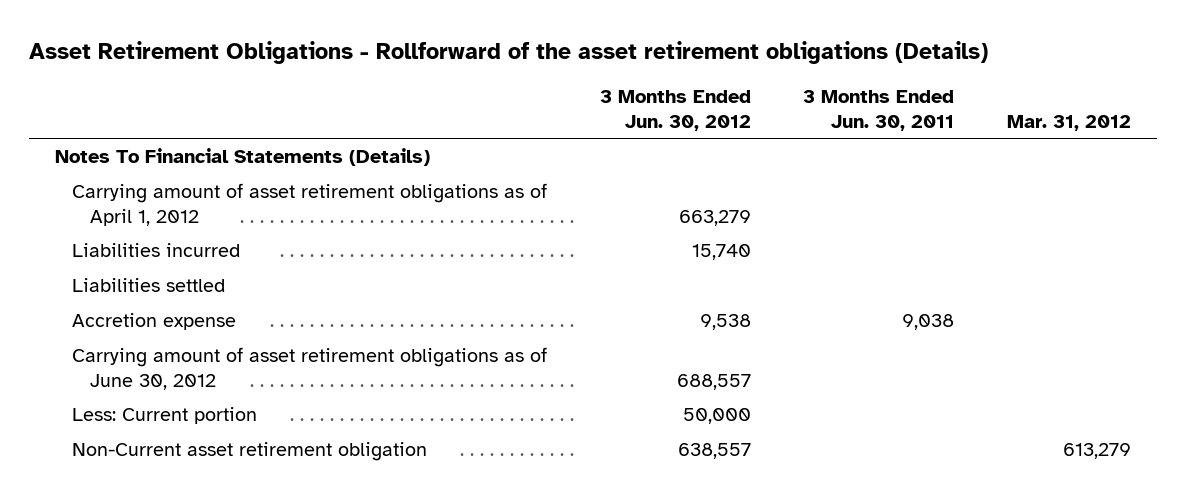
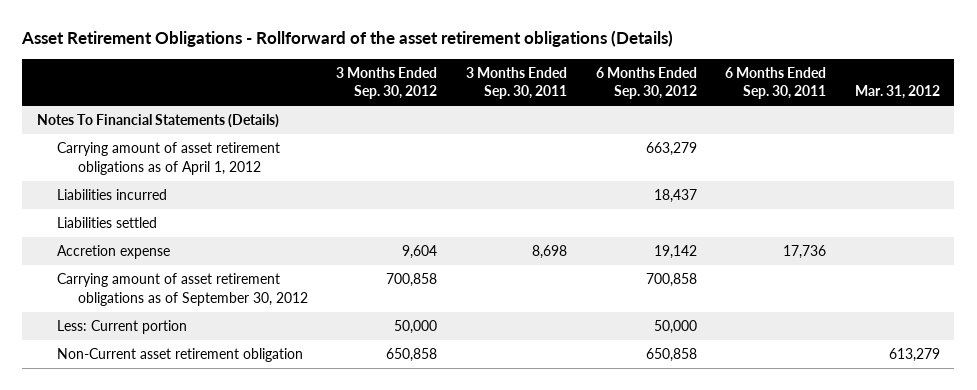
[599,90,751,131] 3 Months Ended Jun. 30, 2012 -> none
[803,90,955,131] 3 Months Ended Jun. 30, 2011 -> none
none -> [336,66,438,100] 3 Months Ended Sep. 30, 2012
none -> [466,66,568,100] 3 Months Ended Sep. 30, 2011
none -> [595,66,697,100] 6 Months Ended Sep. 30, 2012
none -> [725,66,827,100] 6 Months Ended Sep. 30, 2011
[72,347,548,390] Carrying amount of asset retirement obligations as of June 30, 2012 -> [57,273,308,306] Carrying amount of asset retirement obligations as of September 30, 2012

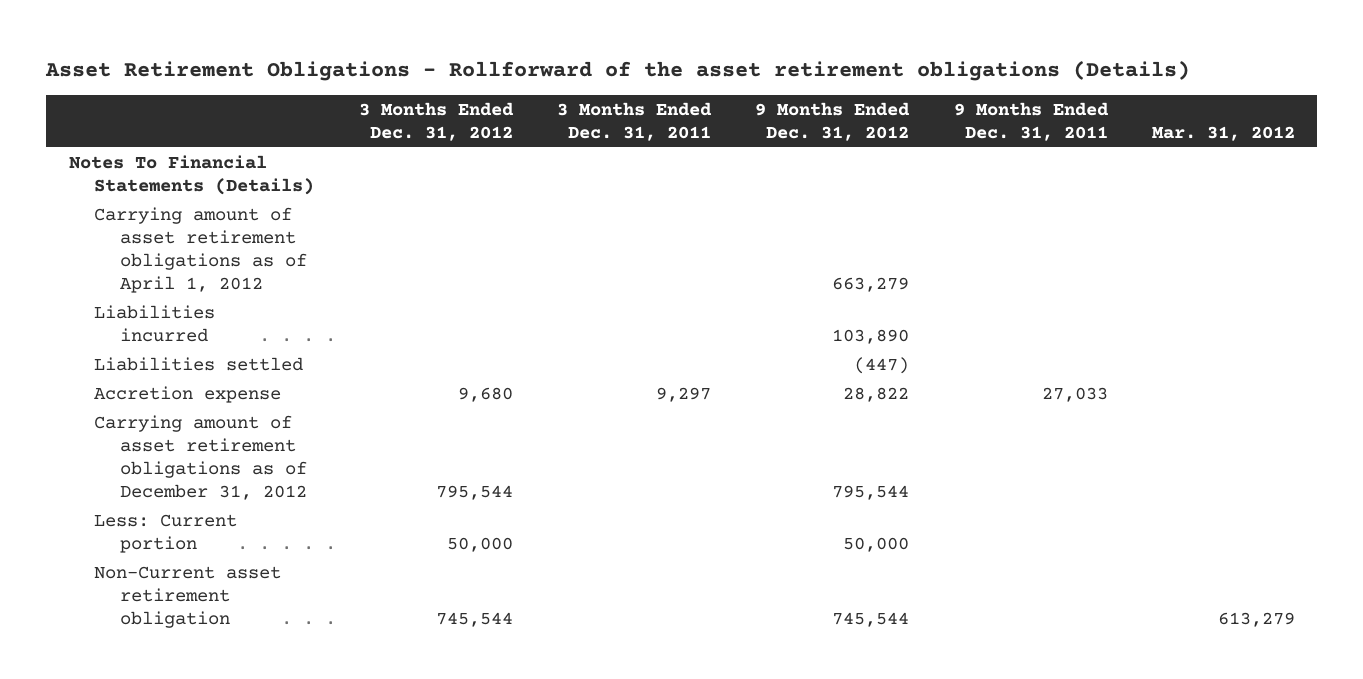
[336,66,438,100] 3 Months Ended Sep. 30, 2012 -> none
[466,66,568,100] 3 Months Ended Sep. 30, 2011 -> none
[595,66,697,100] 6 Months Ended Sep. 30, 2012 -> none
[725,66,827,100] 6 Months Ended Sep. 30, 2011 -> none
none -> [358,101,514,141] 3 Months Ended Dec. 31, 2012
none -> [556,101,712,141] 3 Months Ended Dec. 31, 2011
none -> [755,101,911,141] 9 Months Ended Dec. 31, 2012
none -> [953,101,1109,141] 9 Months Ended Dec. 31, 2011
[57,273,308,306] Carrying amount of asset retirement obligations as of September 30, 2012 -> [94,414,307,501] Carrying amount of asset retirement obligations as of December 31, 2012

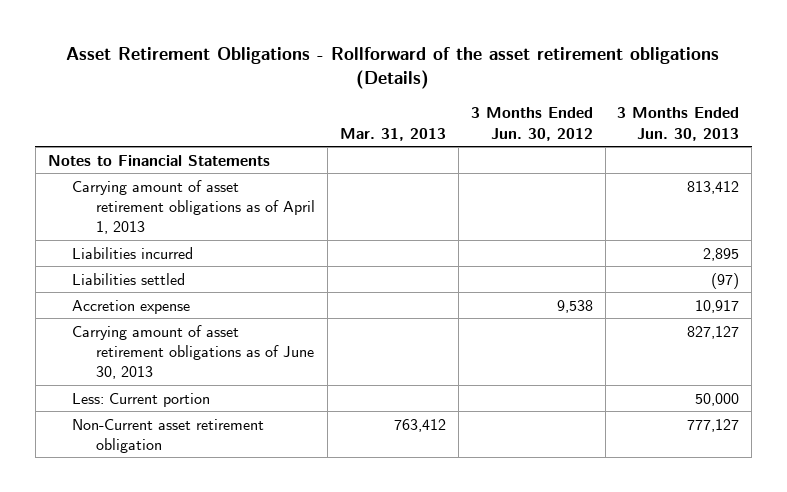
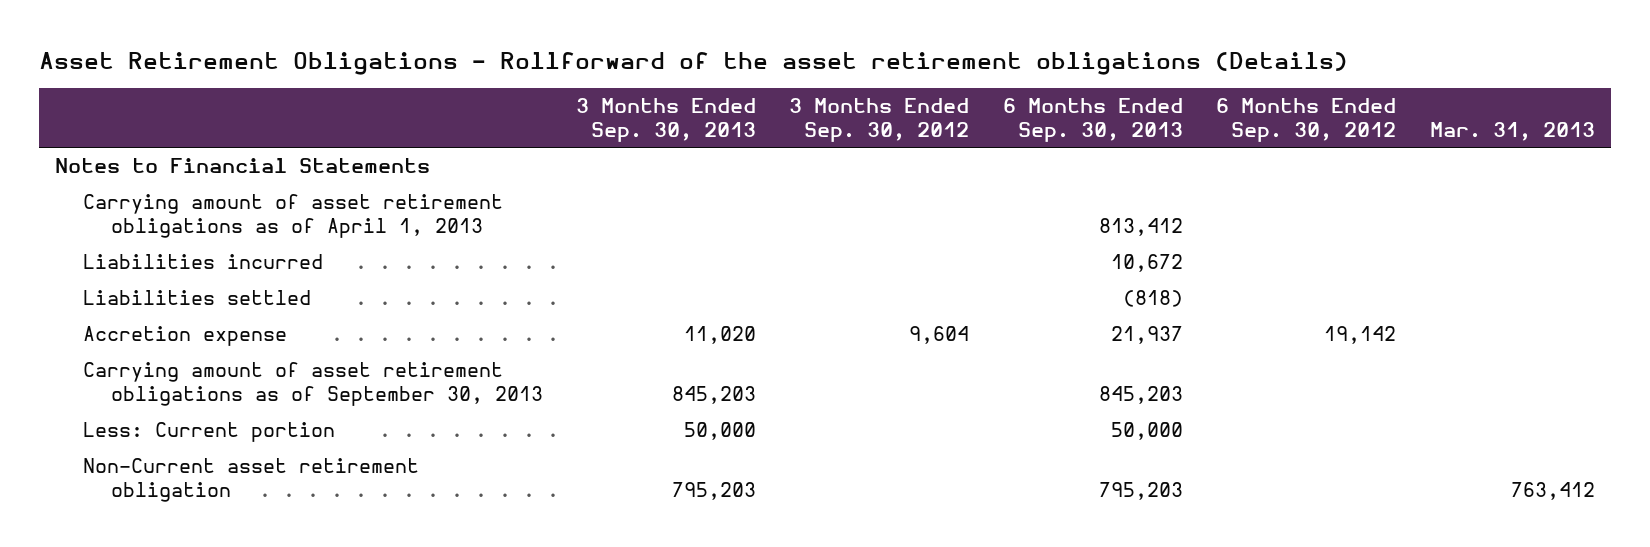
[470,107,593,141] 3 Months Ended Jun. 30, 2012 -> none
[617,107,740,141] 3 Months Ended Jun. 30, 2013 -> none
none -> [575,98,756,142] 3 Months Ended Sep. 30, 2013
none -> [789,98,970,142] 3 Months Ended Sep. 30, 2012
none -> [1002,98,1183,142] 6 Months Ended Sep. 30, 2013
none -> [1216,98,1397,142] 6 Months Ended Sep. 30, 2012
[71,324,315,380] Carrying amount of asset retirement obligations as of June 30, 2013 -> [82,362,543,406] Carrying amount of asset retirement obligations as of September 30, 2013

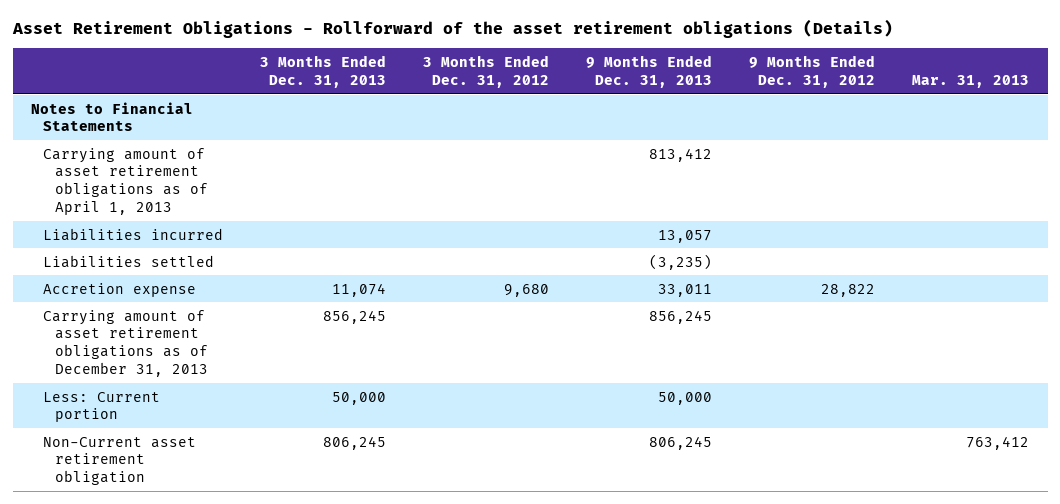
[575,98,756,142] 3 Months Ended Sep. 30, 2013 -> none
[789,98,970,142] 3 Months Ended Sep. 30, 2012 -> none
[1002,98,1183,142] 6 Months Ended Sep. 30, 2013 -> none
[1216,98,1397,142] 6 Months Ended Sep. 30, 2012 -> none
none -> [260,54,387,88] 3 Months Ended Dec. 31, 2013
none -> [423,54,550,88] 3 Months Ended Dec. 31, 2012
none -> [586,54,713,88] 9 Months Ended Dec. 31, 2013
none -> [749,54,876,88] 9 Months Ended Dec. 31, 2012
[82,362,543,406] Carrying amount of asset retirement obligations as of September 30, 2013 -> [43,309,209,378] Carrying amount of asset retirement obligations as of December 31, 2013

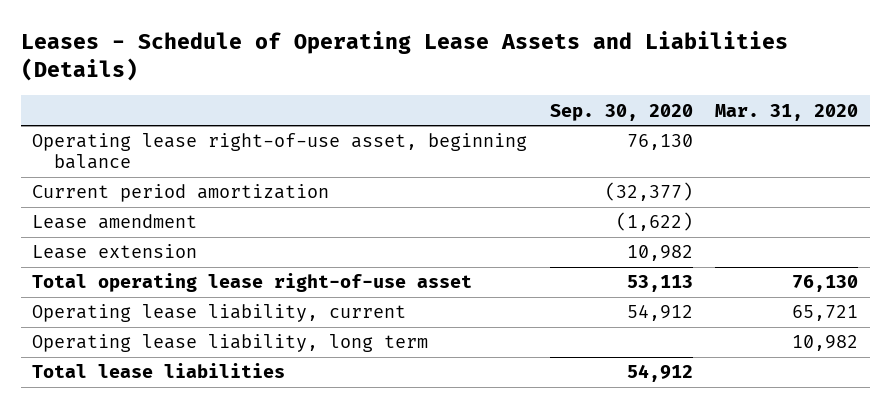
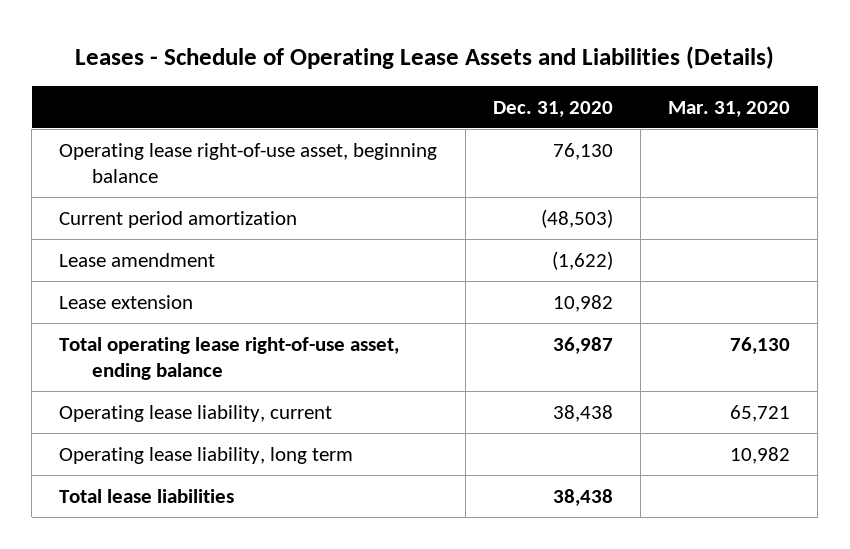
[549,103,693,121] Sep. 30, 2020 -> none
none -> [492,100,613,117] Dec. 31, 2020
[31,273,472,293] Total operating lease right-of-use asset -> [59,336,400,381] Total operating lease right-of-use asset, ending balance

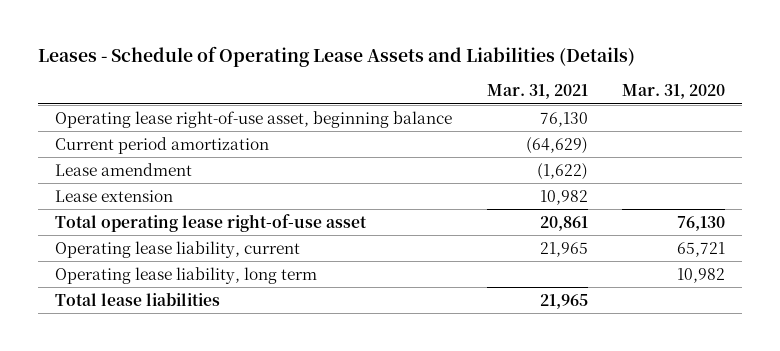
[492,100,613,117] Dec. 31, 2020 -> none
none -> [486,84,588,100] Mar. 31, 2021
[59,336,400,381] Total operating lease right-of-use asset, ending balance -> [55,213,368,232] Total operating lease right-of-use asset

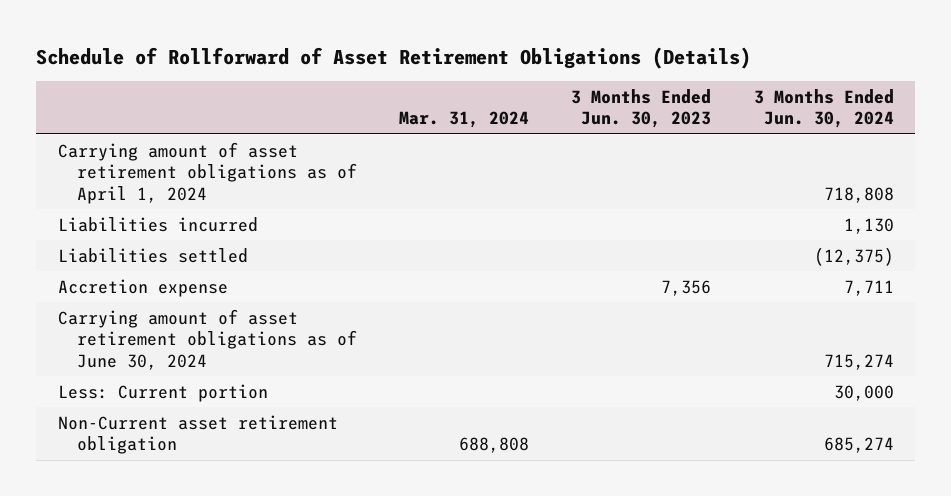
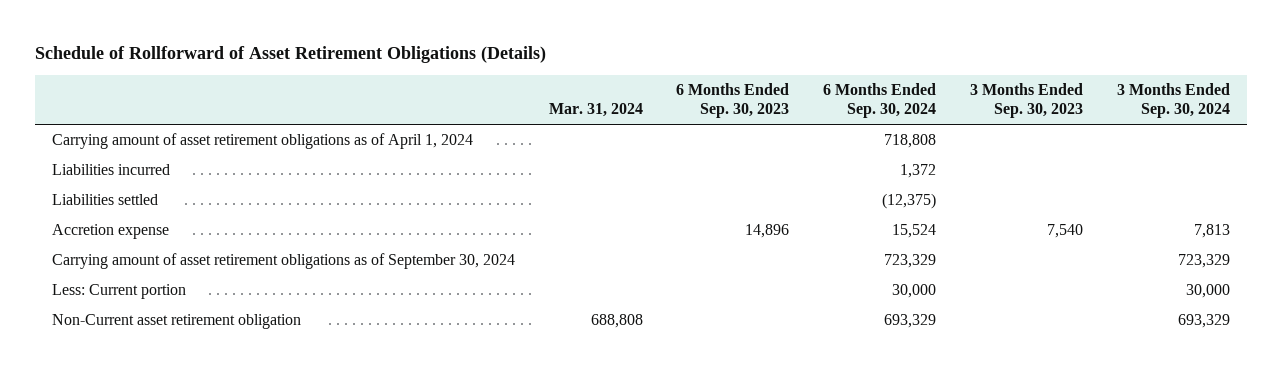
[571,88,712,129] 3 Months Ended Jun. 30, 2023 -> none
[753,88,894,129] 3 Months Ended Jun. 30, 2024 -> none
none -> [676,82,790,119] 6 Months Ended Sep. 30, 2023
none -> [823,82,937,119] 6 Months Ended Sep. 30, 2024
none -> [970,82,1084,119] 3 Months Ended Sep. 30, 2023
none -> [1117,82,1231,119] 3 Months Ended Sep. 30, 2024
[57,308,357,370] Carrying amount of asset retirement obligations as of June 30, 2024 -> [51,253,515,270] Carrying amount of asset retirement obligations as of September 30, 2024

